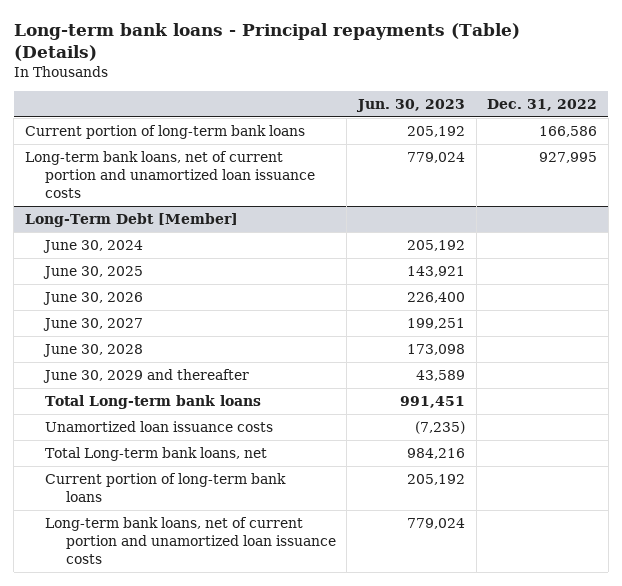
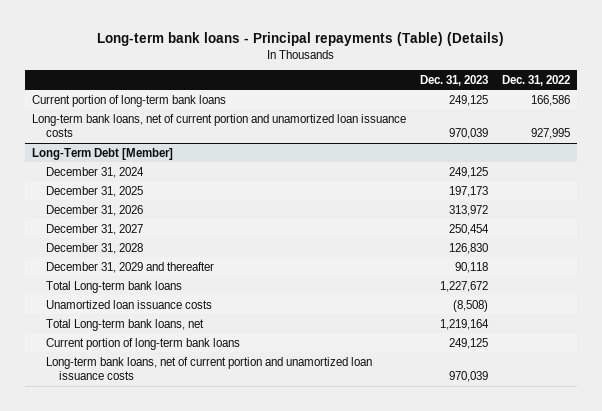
[356,99,466,113] Jun. 30, 2023 -> none
none -> [420,74,489,86] Dec. 31, 2023
[43,239,144,253] June 30, 2024 -> [45,166,144,178] December 31, 2024
[43,265,144,279] June 30, 2025 -> [45,185,143,197] December 31, 2025
[43,291,144,305] June 30, 2026 -> [45,204,143,216] December 31, 2026
[43,317,144,331] June 30, 2027 -> [45,223,143,235] December 31, 2027
[43,343,144,357] June 30, 2028 -> [45,242,143,254] December 31, 2028
[43,368,250,383] June 30, 2029 and thereafter -> [45,261,214,273] December 31, 2029 and thereafter

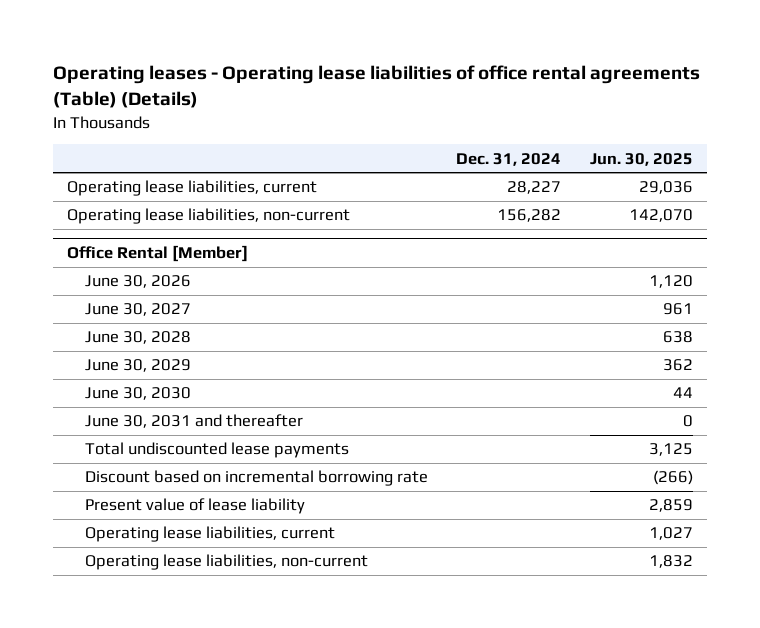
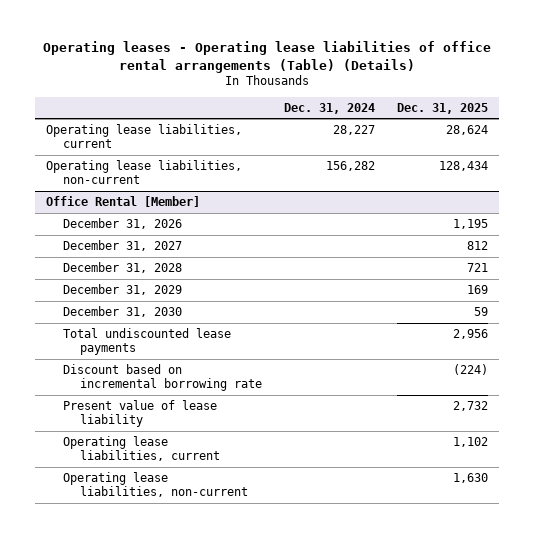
[53,65,701,108] Operating leases - Operating lease liabilities of office rental agreements (Table) (Details) -> [42,41,491,73] Operating leases - Operating lease liabilities of office rental arrangements (Table) (Details)
[589,152,693,166] Jun. 30, 2025 -> none
none -> [397,102,489,114] Dec. 31, 2025
[84,414,303,429] June 30, 2031 and thereafter -> none
[84,275,191,289] June 30, 2026 -> [62,217,182,229] December 31, 2026
[84,303,191,317] June 30, 2027 -> [62,239,182,251] December 31, 2027
[84,331,191,345] June 30, 2028 -> [62,261,182,273] December 31, 2028
[84,359,191,373] June 30, 2029 -> [62,283,182,295] December 31, 2029
[84,387,191,401] June 30, 2030 -> [62,305,182,317] December 31, 2030

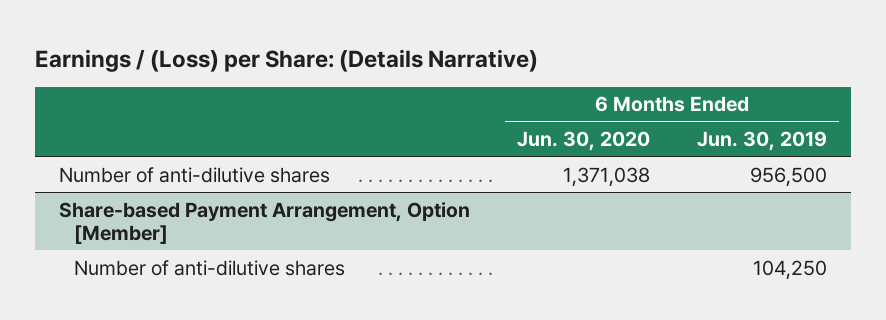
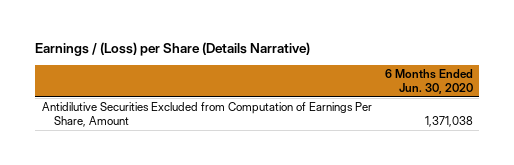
[35,48,539,72] Earnings / (Loss) per Share: (Details Narrative) -> [35,42,311,57] Earnings / (Loss) per Share (Details Narrative)
[697,131,828,152] Jun. 30, 2019 -> none
[58,201,470,245] Share-based Payment Arrangement, Option [Member] -> none
[74,259,346,276] Number of anti-dilutive shares -> none
[58,166,330,183] Number of anti-dilutive shares -> [41,102,372,128] Antidilutive Securities Excluded from Computation of Earnings Per Share, Amount

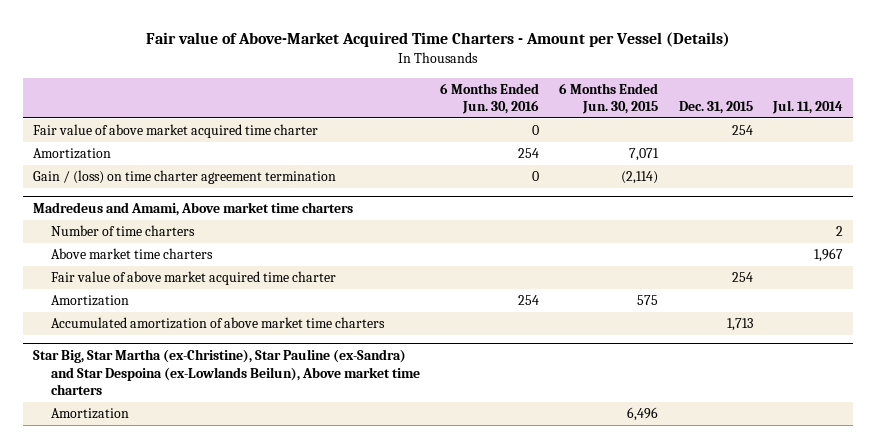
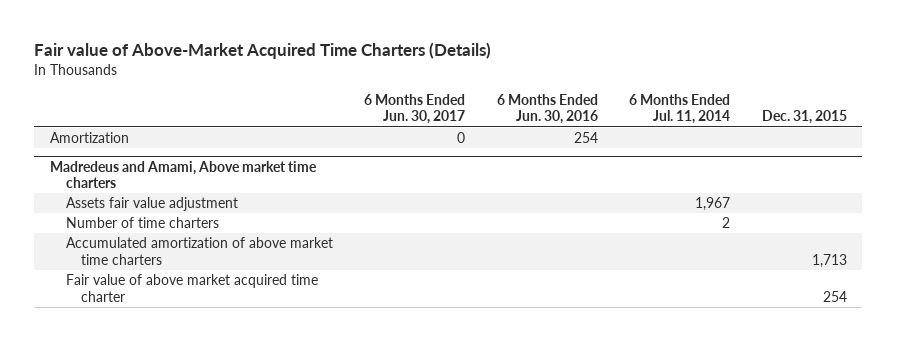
[146,32,731,48] Fair value of Above-Market Acquired Time Charters - Amount per Vessel (Details) -> [34,42,492,60] Fair value of Above-Market Acquired Time Charters (Details)
[559,82,659,115] 6 Months Ended Jun. 30, 2015 -> none
[772,100,844,115] Jul. 11, 2014 -> none
none -> [364,93,466,125] 6 Months Ended Jun. 30, 2017
none -> [629,93,731,125] 6 Months Ended Jul. 11, 2014
[32,124,318,139] Fair value of above market acquired time charter -> none
[32,170,336,185] Gain / (loss) on time charter agreement termination -> none
none -> [65,197,238,212] Assets fair value adjustment
[50,248,213,260] Above market time charters -> none
[50,295,129,307] Amortization -> none
[32,348,420,396] Star Big, Star Martha (ex-Christine), Star Pauline (ex-Sandra) and Star Despoina (ex-Lowlands Beilun), Above market time charters -> none
[50,408,129,420] Amortization -> none
[50,271,336,286] Fair value of above market acquired time charter -> [65,274,318,302] Fair value of above market acquired time charter

